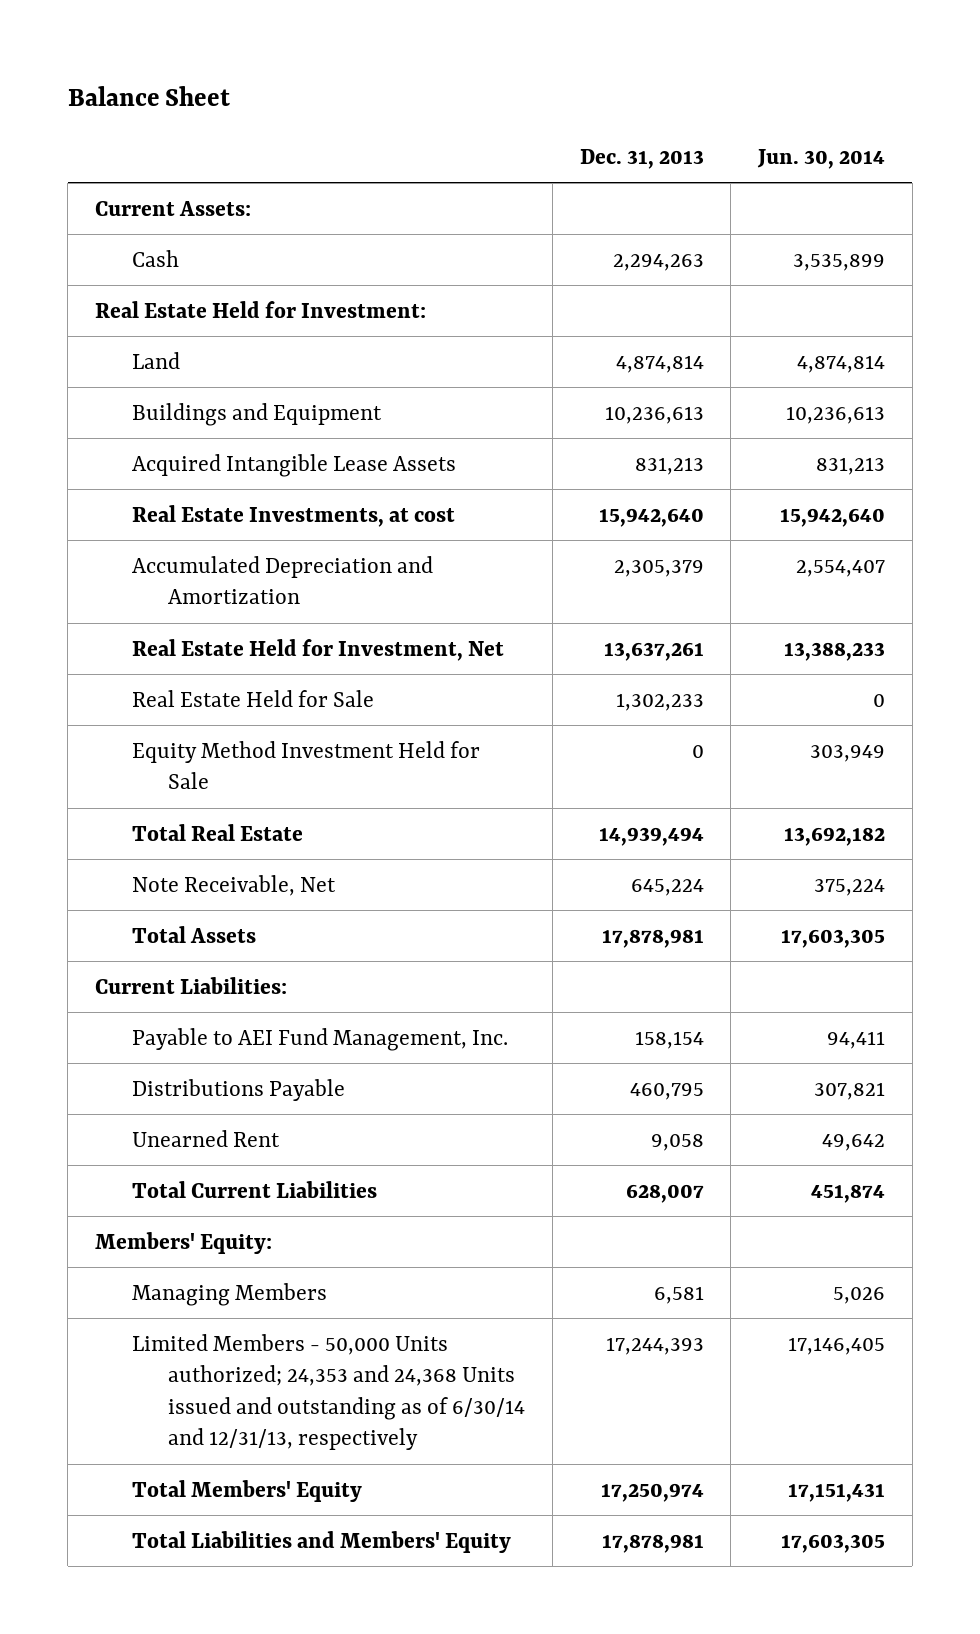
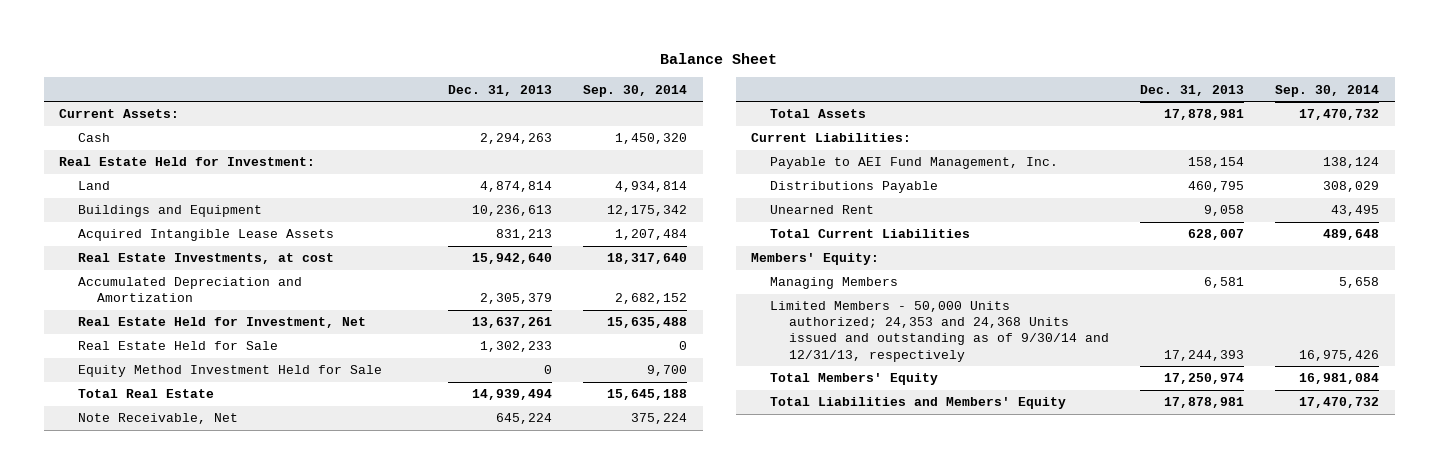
[757,148,886,169] Jun. 30, 2014 -> none
none -> [583,84,688,97] Sep. 30, 2014
[131,1333,526,1451] Limited Members - 50,000 Units authorized; 24,353 and 24,368 Units issued and outstanding as of 6/30/14 and 12/31/13, respectively -> [770,301,1110,362] Limited Members - 50,000 Units authorized; 24,353 and 24,368 Units issued and outstanding as of 9/30/14 and 12/31/13, respectively

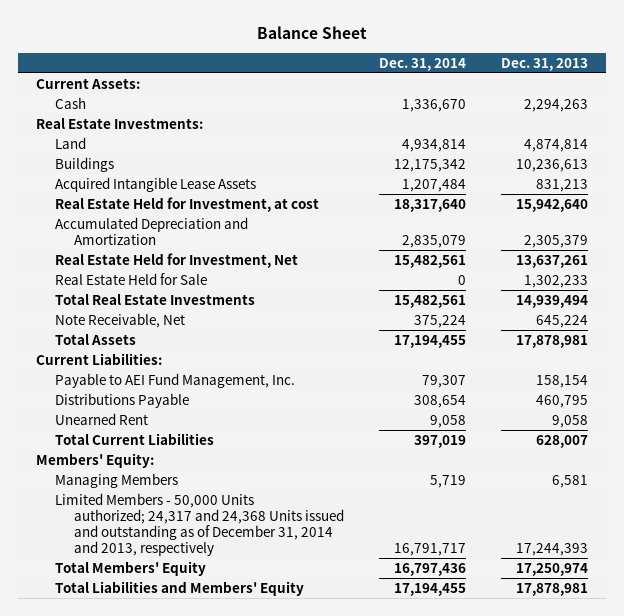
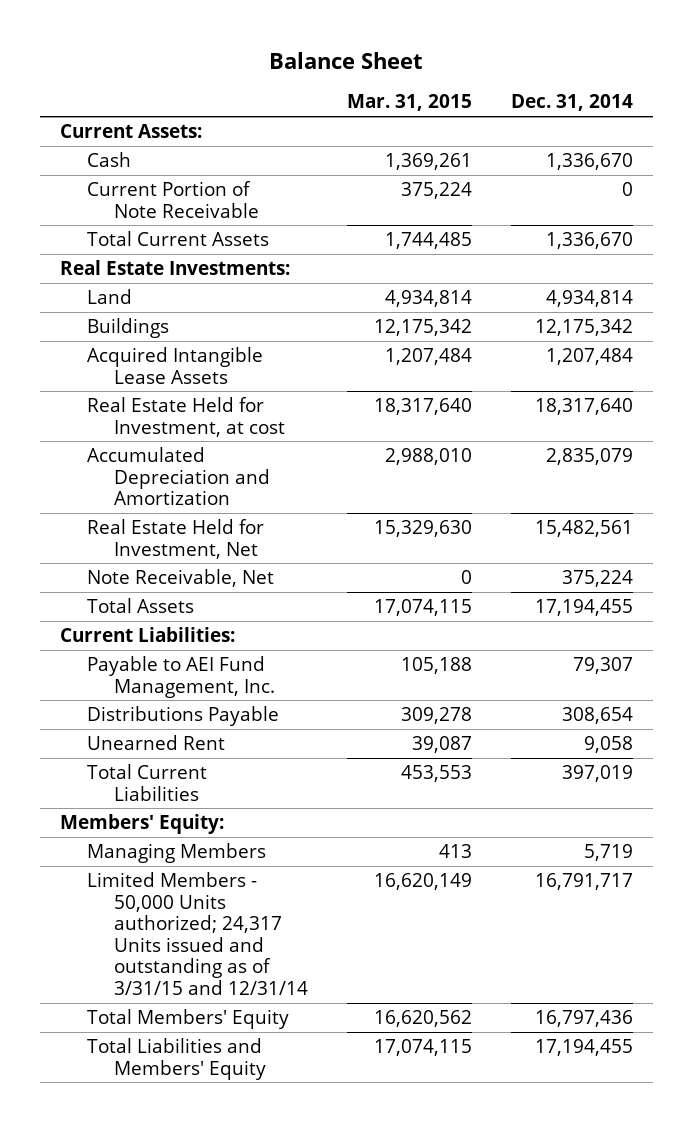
[501,57,589,71] Dec. 31, 2013 -> none
none -> [347,94,473,112] Mar. 31, 2015
none -> [87,180,260,218] Current Portion of Note Receivable
none -> [87,230,270,246] Total Current Assets
[54,272,207,285] Real Estate Held for Sale -> none
[54,293,255,305] Total Real Estate Investments -> none
[54,492,344,557] Limited Members - 50,000 Units authorized; 24,317 and 24,368 Units issued and outstanding as of December 31, 2014 and 2013, respectively -> [87,871,309,996] Limited Members - 50,000 Units authorized; 24,317 Units issued and outstanding as of 3/31/15 and 12/31/14

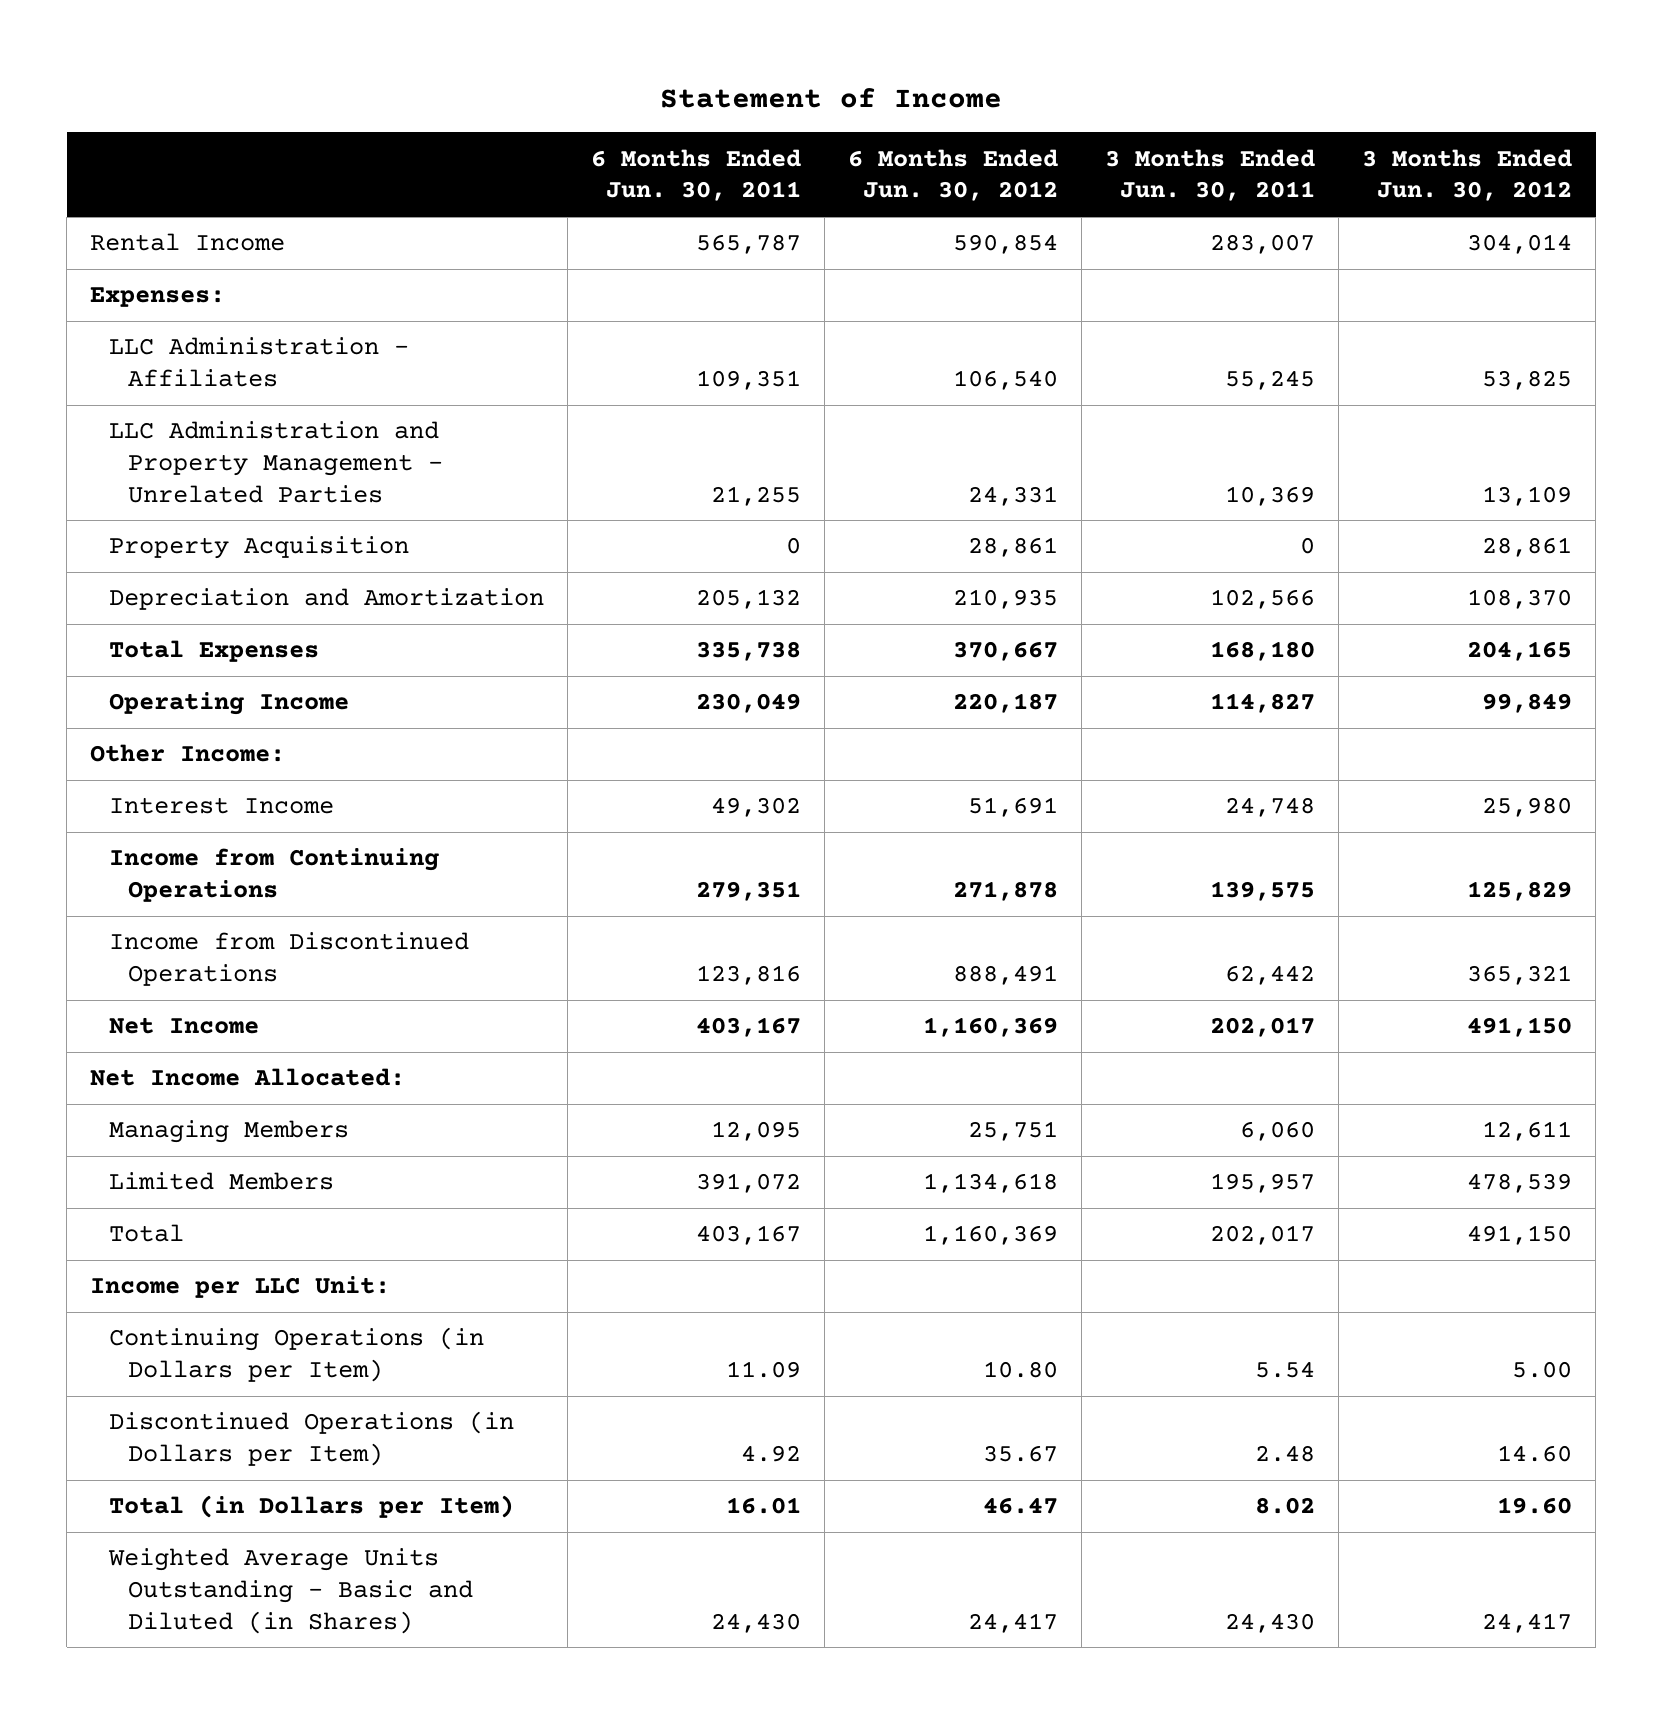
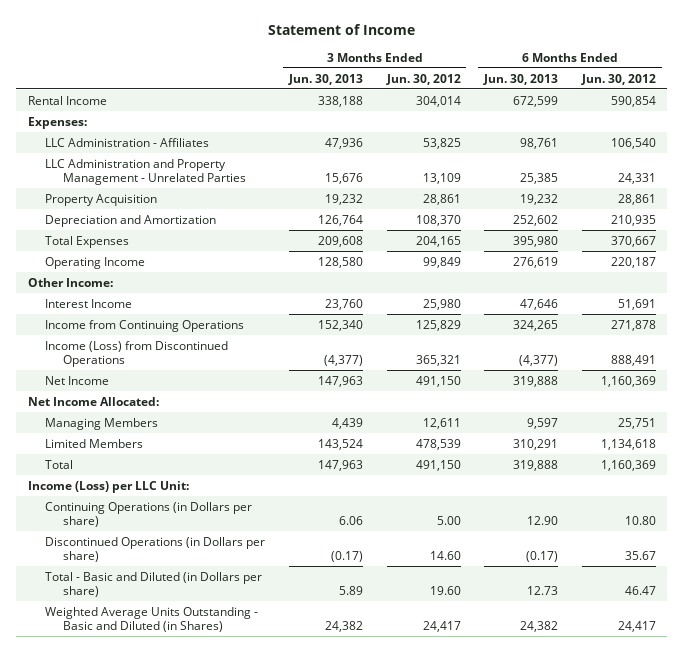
[591,148,802,202] 6 Months Ended Jun. 30, 2011 -> none
[1105,148,1316,202] 3 Months Ended Jun. 30, 2011 -> none
none -> [288,73,364,85] Jun. 30, 2013
none -> [483,73,559,85] Jun. 30, 2013
[109,932,470,987] Income from Discontinued Operations -> [45,340,229,367] Income (Loss) from Discontinued Operations
[90,1276,391,1299] Income per LLC Unit: -> [28,480,190,493] Income (Loss) per LLC Unit:
[109,1327,485,1383] Continuing Operations (in Dollars per Item) -> [45,501,253,527] Continuing Operations (in Dollars per share)
[109,1411,515,1467] Discontinued Operations (in Dollars per Item) -> [45,536,266,562] Discontinued Operations (in Dollars per share)
[109,1495,515,1519] Total (in Dollars per Item) -> [45,571,263,597] Total - Basic and Diluted (in Dollars per share)

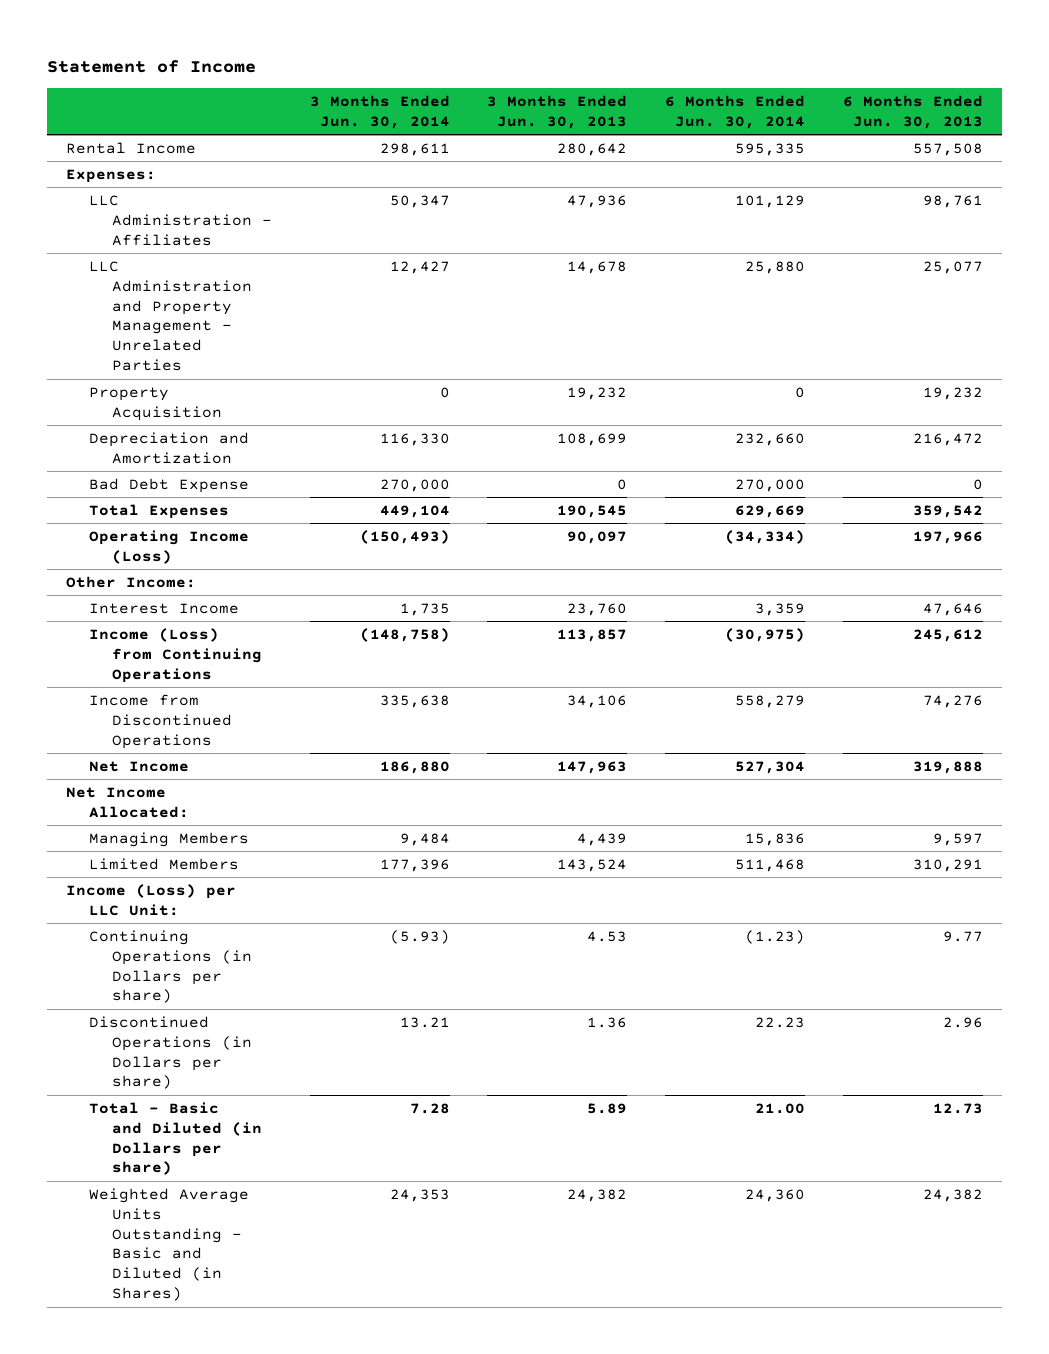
[385,73,461,85] Jun. 30, 2012 -> none
[580,73,656,85] Jun. 30, 2012 -> none
none -> [309,95,450,129] 3 Months Ended Jun. 30, 2014
none -> [665,95,806,129] 6 Months Ended Jun. 30, 2014
[318,95,364,107] 338,188 -> [557,142,628,156] 280,642
[513,95,559,107] 672,599 -> [912,142,983,156] 557,508
[325,172,364,184] 15,676 -> [567,260,628,274] 14,678
[520,172,559,184] 25,385 -> [922,260,983,274] 25,077
[318,214,364,226] 126,764 -> [557,432,628,446] 108,699
[513,214,559,226] 252,602 -> [912,432,983,446] 216,472
none -> [89,477,250,493] Bad Debt Expense
[318,235,364,247] 209,608 -> [557,504,628,518] 190,545
[513,235,559,247] 395,980 -> [912,504,983,518] 359,542
[45,256,146,269] Operating Income -> [89,529,250,564] Operating Income (Loss)
[318,256,364,268] 128,580 -> [567,530,628,544] 90,097
[513,256,559,268] 276,619 -> [912,530,983,544] 197,966
[45,319,245,332] Income from Continuing Operations -> [89,627,262,683] Income (Loss) from Continuing Operations
[318,319,364,331] 152,340 -> [557,628,628,642] 113,857
[513,319,559,331] 324,265 -> [912,628,983,642] 245,612
[45,340,229,367] Income (Loss) from Discontinued Operations -> [89,693,232,749] Income from Discontinued Operations
[324,354,364,366] (4,377) -> [567,694,628,708] 34,106
[519,354,559,366] (4,377) -> [922,694,983,708] 74,276
[45,459,74,469] Total -> none
[339,515,364,525] 6.06 -> [587,930,628,942] 4.53
[527,515,559,525] 12.90 -> [942,930,983,942] 9.77
[331,550,364,562] (0.17) -> [587,1016,628,1028] 1.36
[526,550,559,562] (0.17) -> [942,1016,983,1028] 2.96

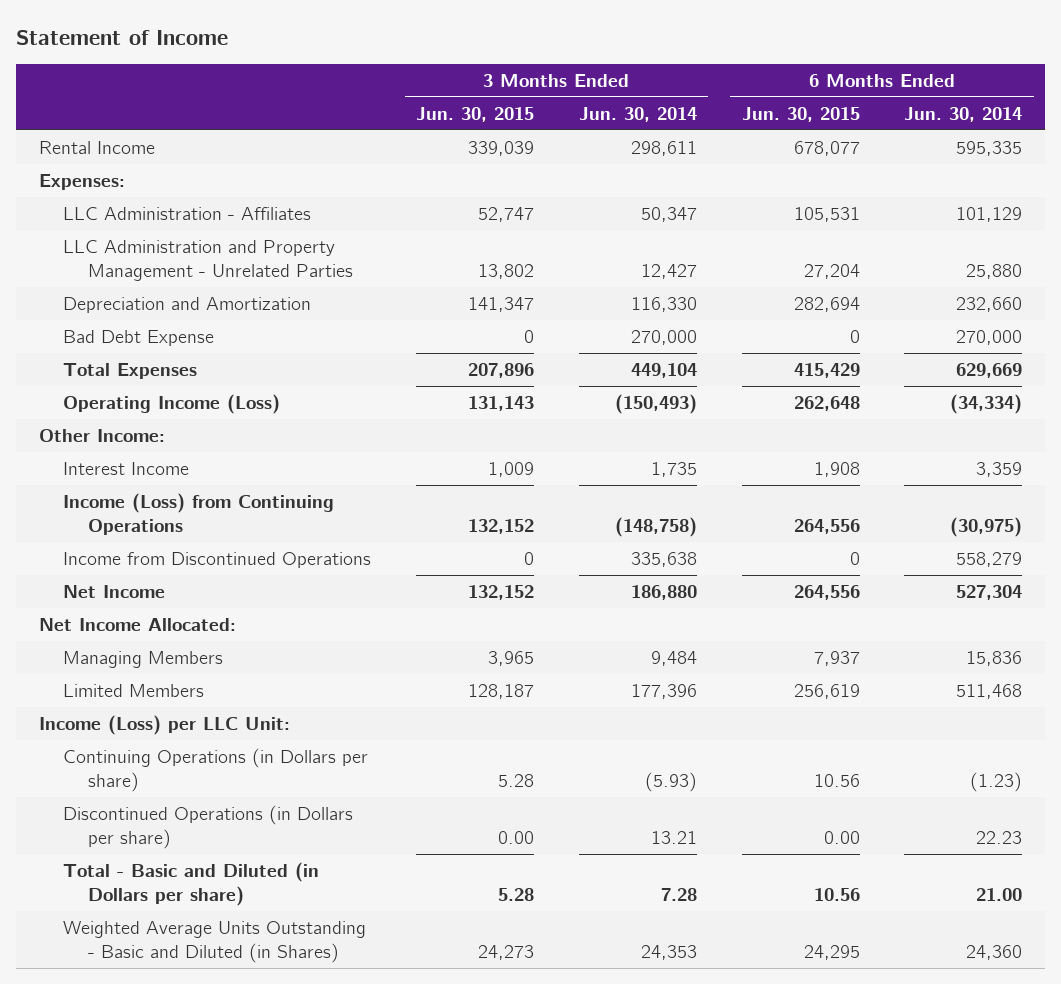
[487,95,628,129] 3 Months Ended Jun. 30, 2013 -> none
[842,95,983,129] 6 Months Ended Jun. 30, 2013 -> none
none -> [415,106,534,122] Jun. 30, 2015
none -> [741,106,860,122] Jun. 30, 2015
[89,386,222,421] Property Acquisition -> none

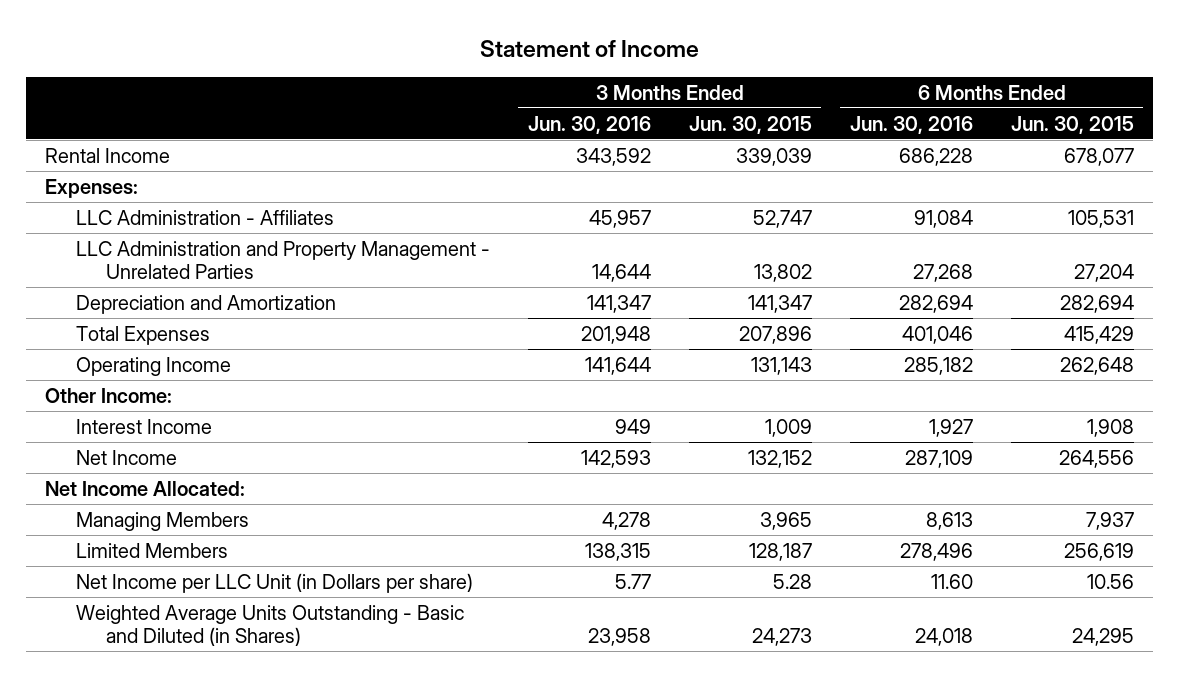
[578,106,697,122] Jun. 30, 2014 -> none
[904,106,1023,122] Jun. 30, 2014 -> none
none -> [527,115,651,134] Jun. 30, 2016
none -> [849,115,973,134] Jun. 30, 2016
[63,329,215,346] Bad Debt Expense -> none
[63,393,281,414] Operating Income (Loss) -> [75,356,231,376] Operating Income
[63,492,335,535] Income (Loss) from Continuing Operations -> none
[63,551,372,568] Income from Discontinued Operations -> none
[38,714,290,735] Income (Loss) per LLC Unit: -> none
[63,747,369,792] Continuing Operations (in Dollars per share) -> none
[63,804,354,849] Discontinued Operations (in Dollars per share) -> none
[63,861,320,906] Total - Basic and Diluted (in Dollars per share) -> [75,572,473,593] Net Income per LLC Unit (in Dollars per share)

